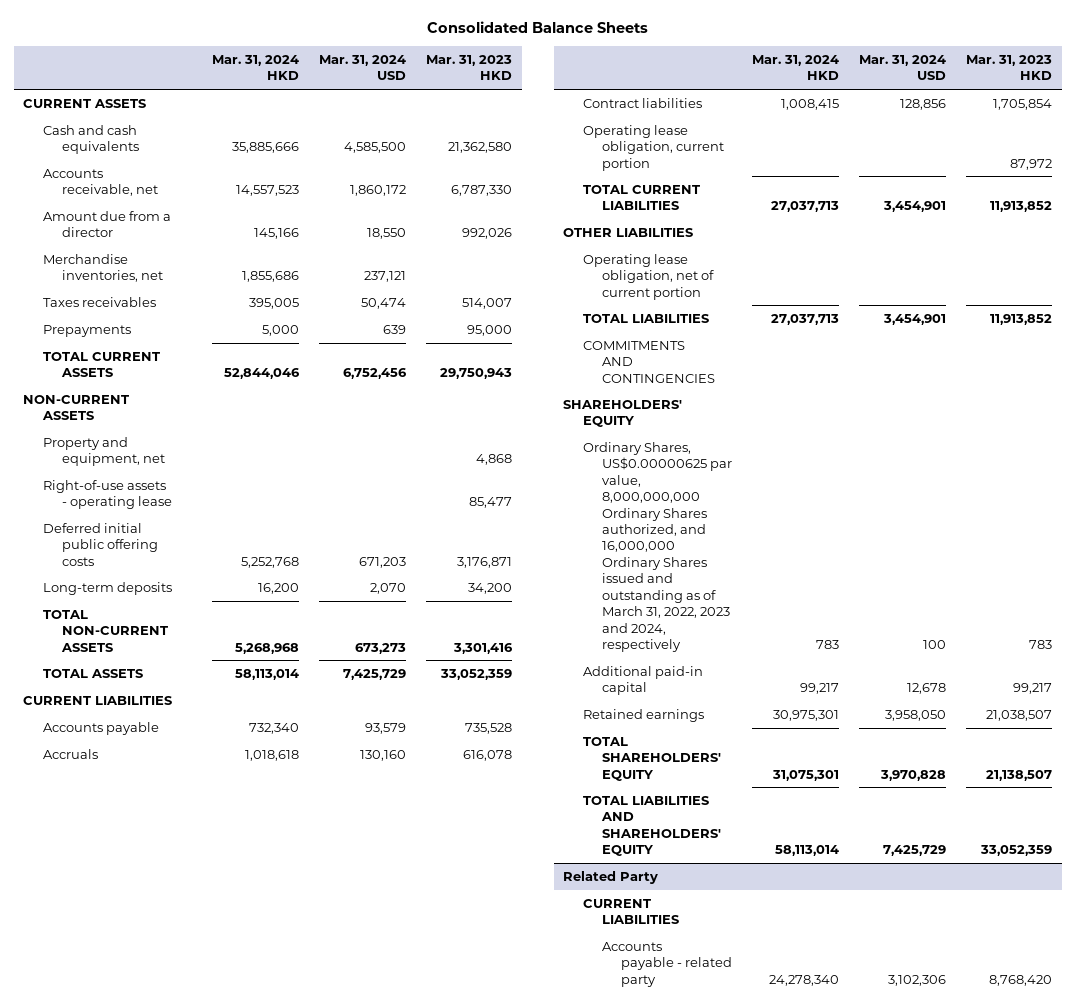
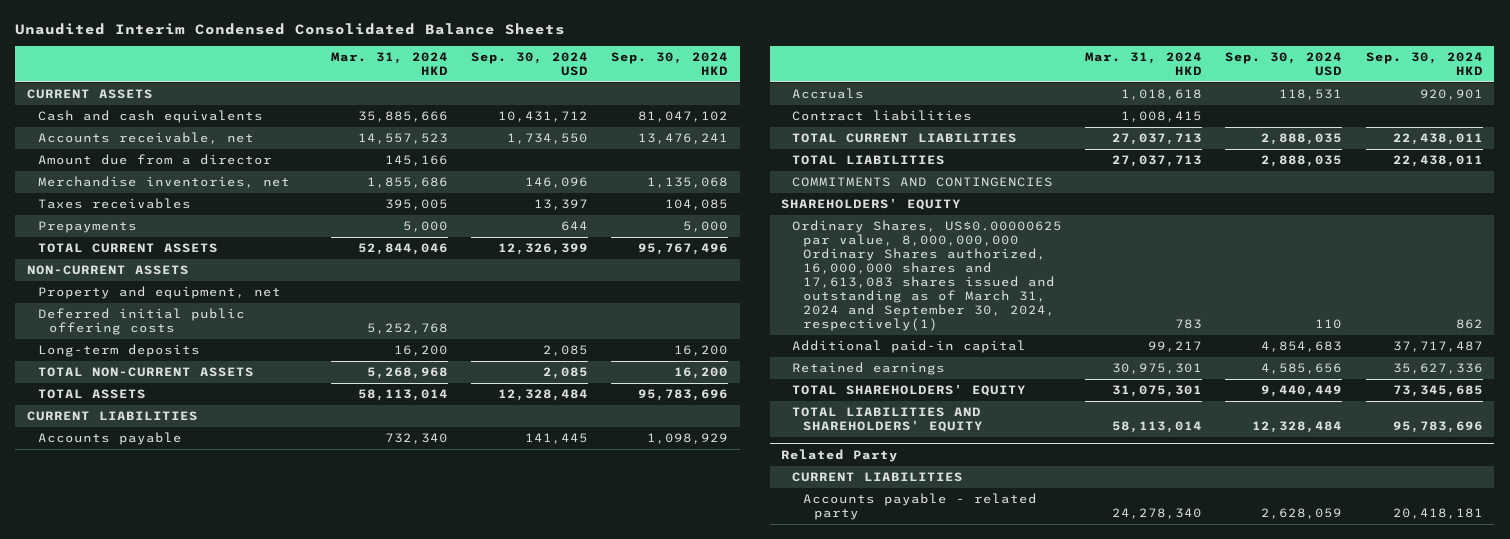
[426,21,648,34] Consolidated Balance Sheets -> [15,22,566,35] Unaudited Interim Condensed Consolidated Balance Sheets
[318,54,406,81] Mar. 31, 2024 USD -> none
[425,54,512,81] Mar. 31, 2023 HKD -> none
none -> [471,51,589,76] Sep. 30, 2024 USD
none -> [611,51,729,75] Sep. 30, 2024 HKD
[42,479,172,510] Right-of-use assets - operating lease -> none
[582,124,724,171] Operating lease obligation, current portion -> none
[563,227,694,237] OTHER LIABILITIES -> none
[582,253,714,300] Operating lease obligation, net of current portion -> none
[582,441,732,652] Ordinary Shares, US$0.00000625 par value, 8,000,000,000 Ordinary Shares authorized, and 16,000,000 Ordinary Shares issued and outstanding as of March 31, 2022, 2023 and 2024, respectively -> [792,220,1063,331] Ordinary Shares, US$0.00000625 par value, 8,000,000,000 Ordinary Shares authorized, 16,000,000 shares and 17,613,083 shares issued and outstanding as of March 31, 2024 and September 30, 2024, respectively(1)

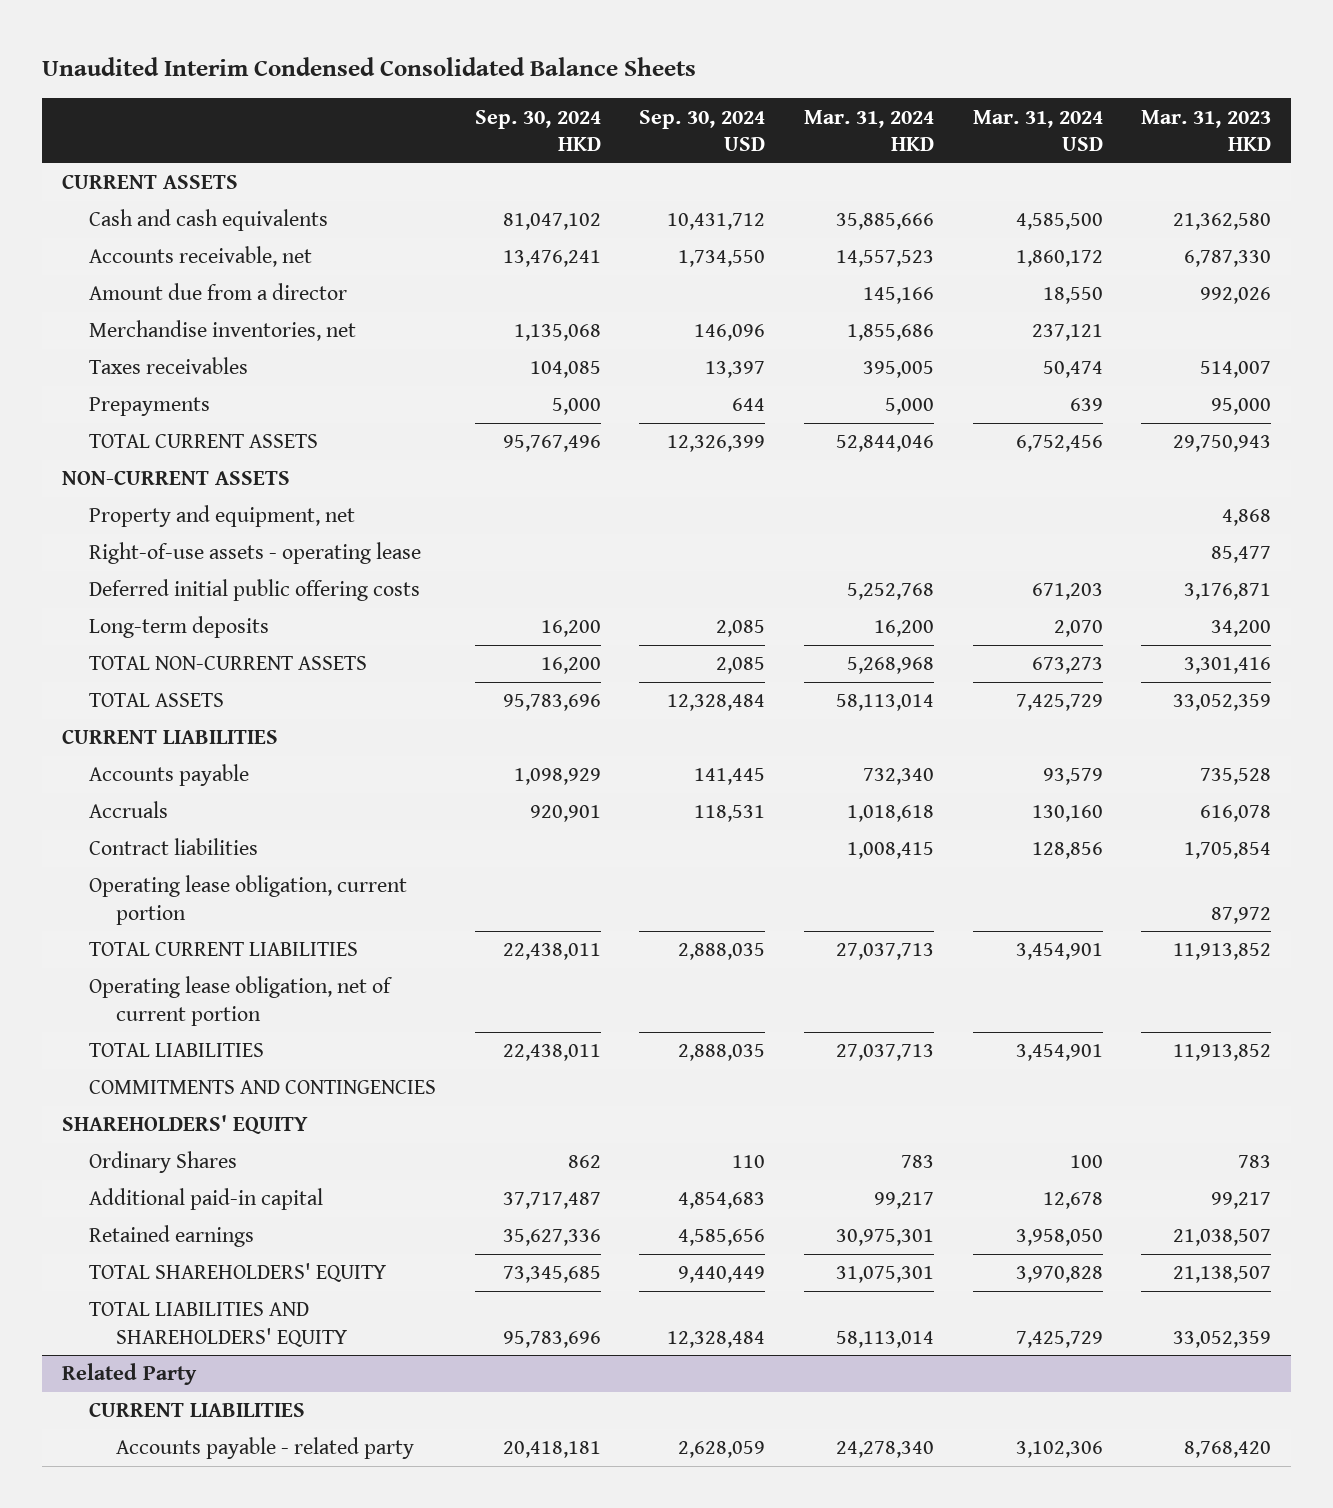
none -> [972,109,1103,151] Mar. 31, 2024 USD
none -> [1141,109,1272,151] Mar. 31, 2023 HKD
none -> [88,542,421,565] Right-of-use assets - operating lease
none -> [88,875,407,925] Operating lease obligation, current portion
none -> [88,976,393,1026] Operating lease obligation, net of current portion
[792,220,1063,331] Ordinary Shares, US$0.00000625 par value, 8,000,000,000 Ordinary Shares authorized, 16,000,000 shares and 17,613,083 shares issued and outstanding as of March 31, 2024 and September 30, 2024, respectively(1) -> [88,1151,237,1174] Ordinary Shares

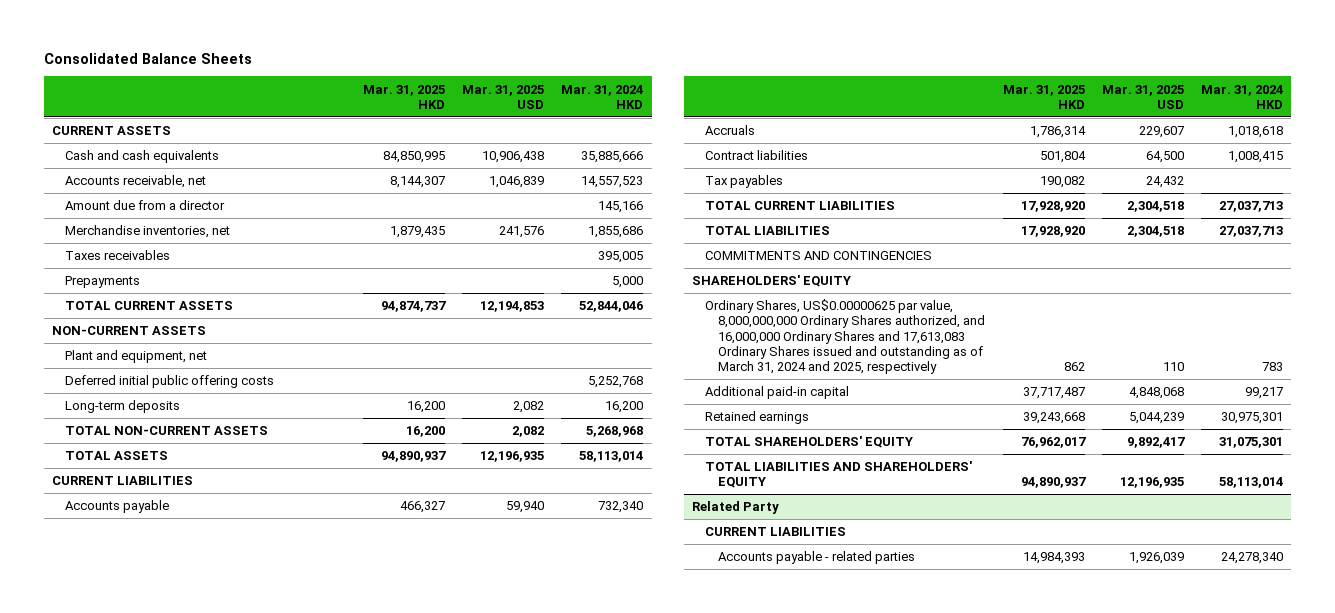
[42,57,697,77] Unaudited Interim Condensed Consolidated Balance Sheets -> [43,52,252,64] Consolidated Balance Sheets
[474,109,601,151] Sep. 30, 2024 HKD -> none
[639,109,766,151] Sep. 30, 2024 USD -> none
[972,109,1103,151] Mar. 31, 2024 USD -> none
[1141,109,1272,151] Mar. 31, 2023 HKD -> none
none -> [362,84,445,109] Mar. 31, 2025 HKD
none -> [461,84,544,109] Mar. 31, 2025 USD
[88,542,421,565] Right-of-use assets - operating lease -> none
[88,505,355,528] Property and equipment, net -> [65,350,208,364] Plant and equipment, net
[88,875,407,925] Operating lease obligation, current portion -> none
none -> [705,175,784,189] Tax payables
[88,976,393,1026] Operating lease obligation, net of current portion -> none
[88,1151,237,1174] Ordinary Shares -> [705,299,986,375] Ordinary Shares, US$0.00000625 par value, 8,000,000,000 Ordinary Shares authorized, and 16,000,000 Ordinary Shares and 17,613,083 Ordinary Shares issued and outstanding as of March 31, 2024 and 2025, respectively
[115,1437,414,1460] Accounts payable - related party -> [718,551,916,565] Accounts payable - related parties

